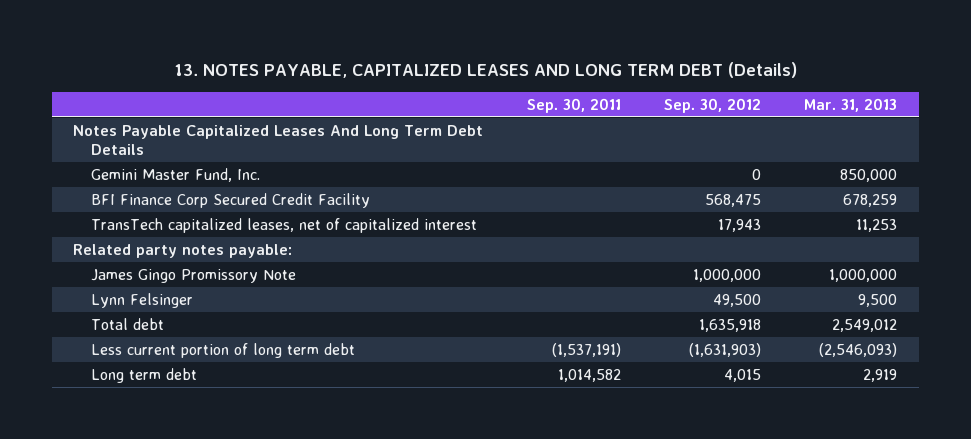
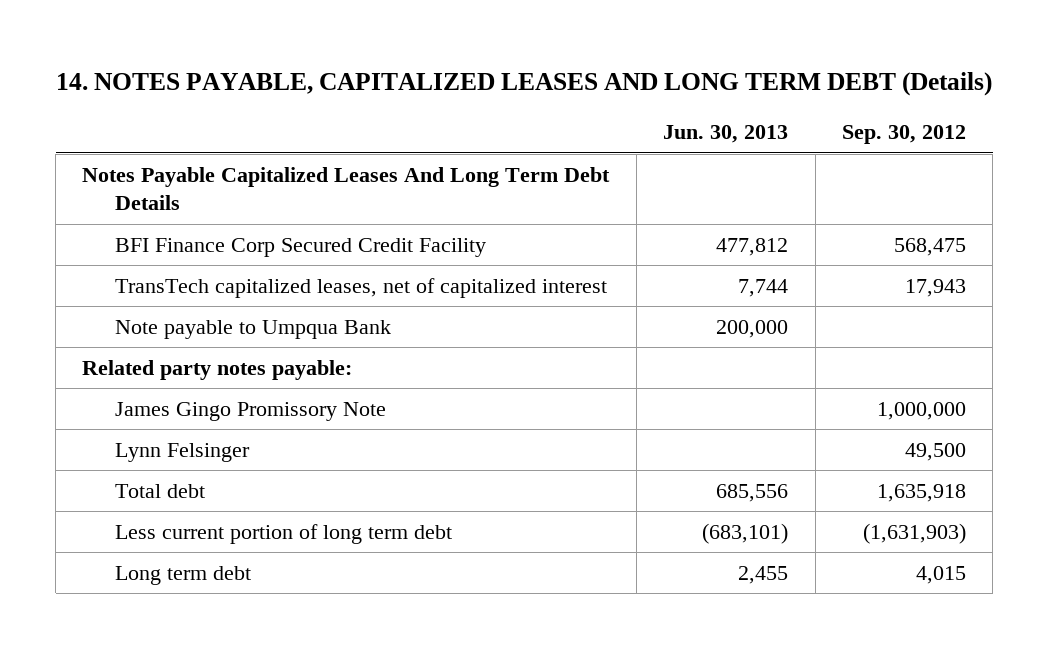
[174,62,798,79] 13. NOTES PAYABLE, CAPITALIZED LEASES AND LONG TERM DEBT (Details) -> [55,71,992,96] 14. NOTES PAYABLE, CAPITALIZED LEASES AND LONG TERM DEBT (Details)
[526,97,621,113] Sep. 30, 2011 -> none
[804,97,898,112] Mar. 31, 2013 -> none
none -> [663,125,789,144] Jun. 30, 2013
[90,167,260,182] Gemini Master Fund, Inc. -> none
none -> [114,319,391,339] Note payable to Umpqua Bank

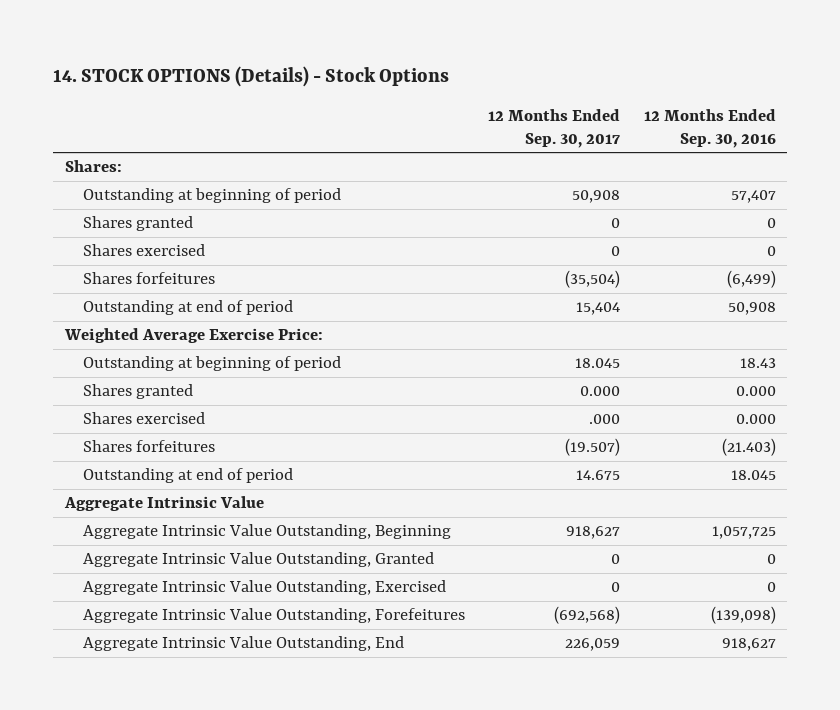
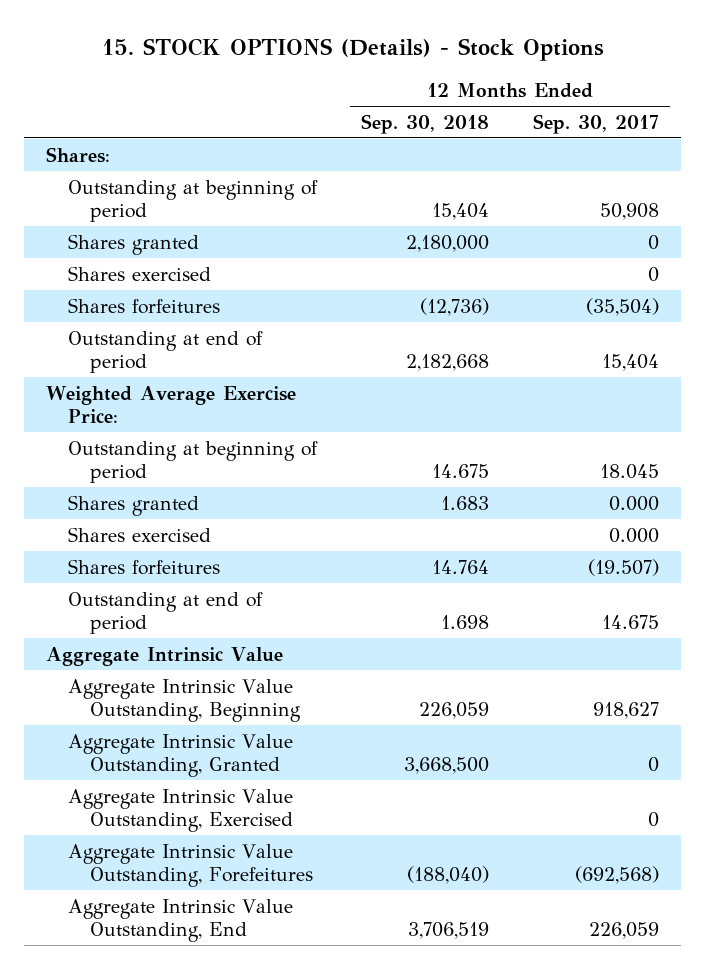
[52,66,449,88] 14. STOCK OPTIONS (Details) - Stock Options -> [101,37,604,61] 15. STOCK OPTIONS (Details) - Stock Options
[643,108,776,148] 12 Months Ended Sep. 30, 2016 -> none
none -> [361,113,490,134] Sep. 30, 2018
[589,414,621,425] .000 -> [608,527,659,543] 0.000

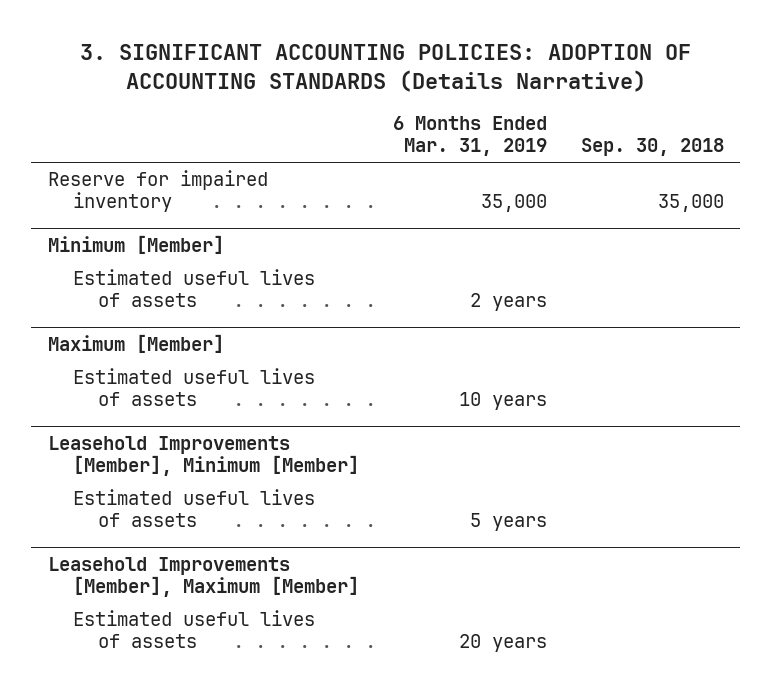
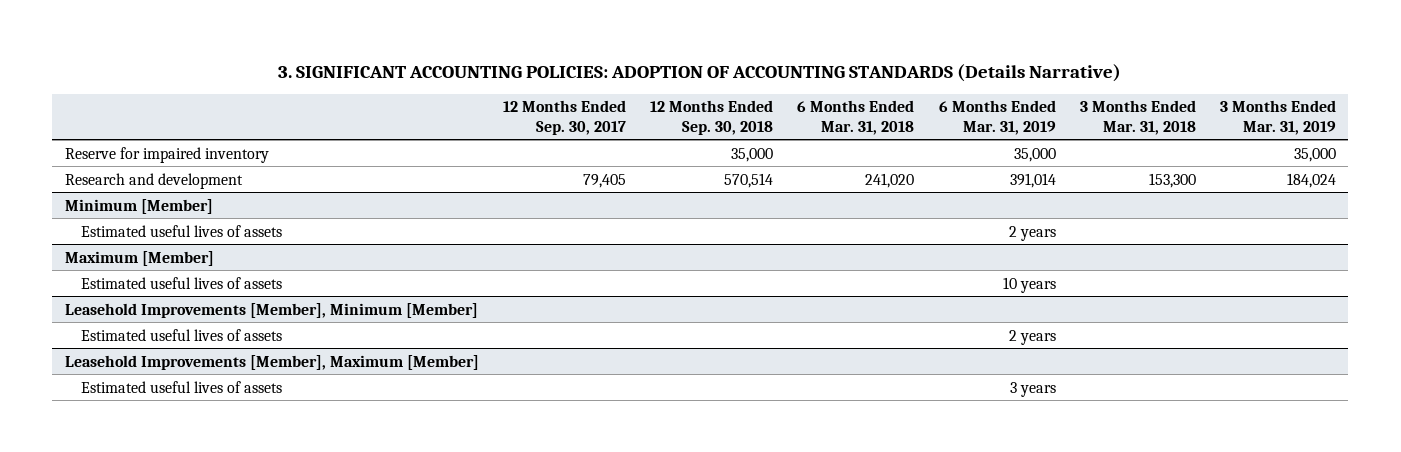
[580,138,724,157] Sep. 30, 2018 -> none
none -> [502,100,626,135] 12 Months Ended Sep. 30, 2017
none -> [650,100,774,135] 12 Months Ended Sep. 30, 2018
none -> [797,100,915,135] 6 Months Ended Mar. 31, 2018
none -> [1079,100,1196,135] 3 Months Ended Mar. 31, 2018
none -> [1220,100,1337,135] 3 Months Ended Mar. 31, 2019
none -> [64,172,243,189] Research and development
[469,513,547,532] 5 years -> [1008,329,1056,345] 2 years
[458,634,547,653] 20 years -> [1009,381,1056,397] 3 years

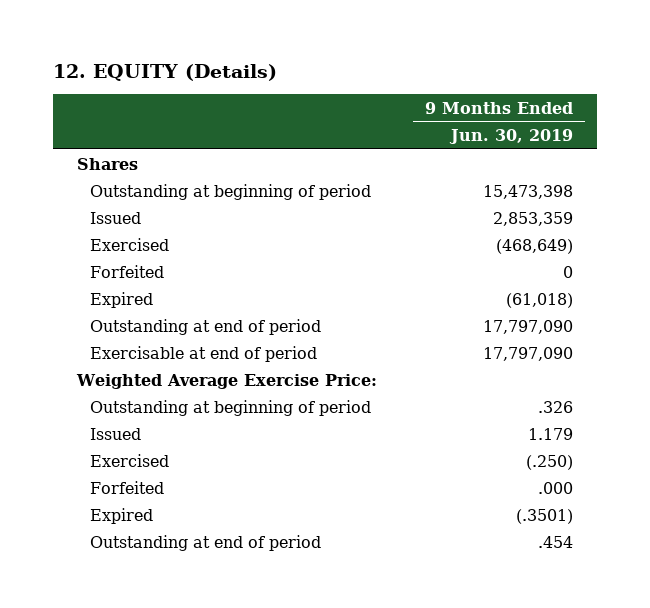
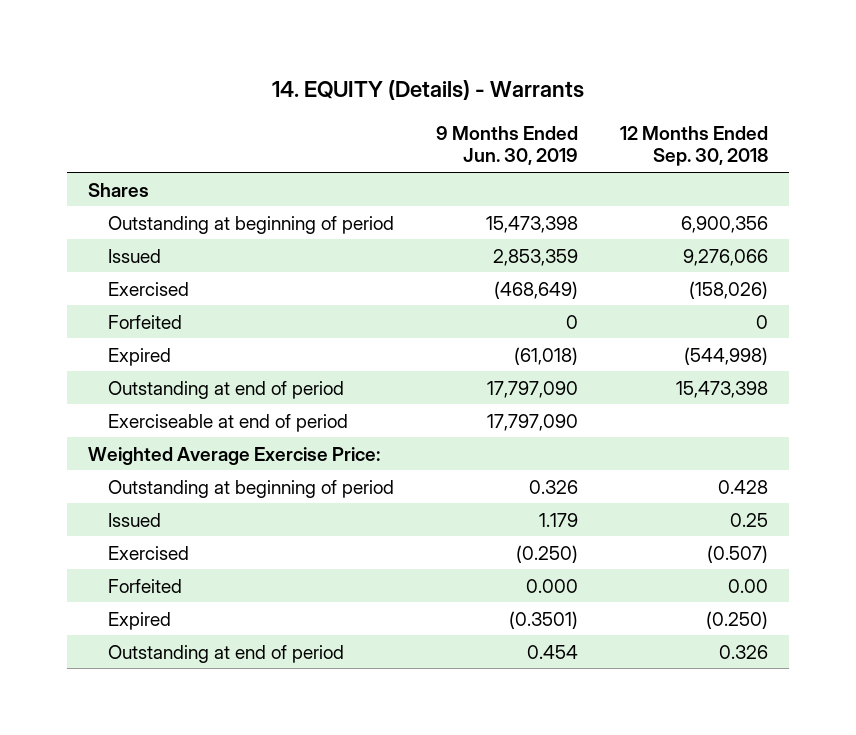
[52,63,277,81] 12. EQUITY (Details) -> [272,79,585,100] 14. EQUITY (Details) - Warrants
none -> [620,125,769,167] 12 Months Ended Sep. 30, 2018
[89,345,317,362] Exercisable at end of period -> [107,413,348,432] Exerciseable at end of period
[538,400,574,413] .326 -> [528,479,578,494] 0.326
[526,454,574,470] (.250) -> [515,544,578,563] (0.250)
[538,481,574,494] .000 -> [525,578,578,593] 0.000
[516,508,574,524] (.3501) -> [508,610,578,629] (0.3501)
[538,535,574,548] .454 -> [526,644,578,659] 0.454

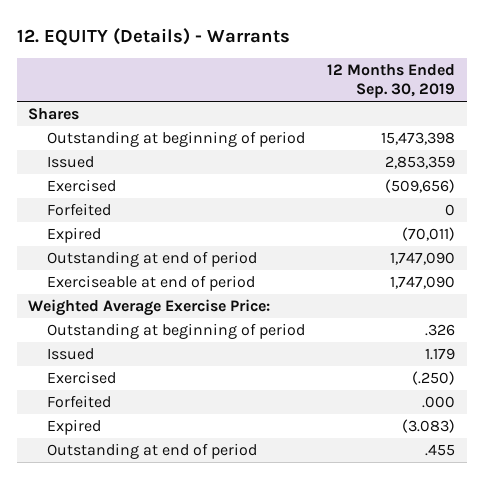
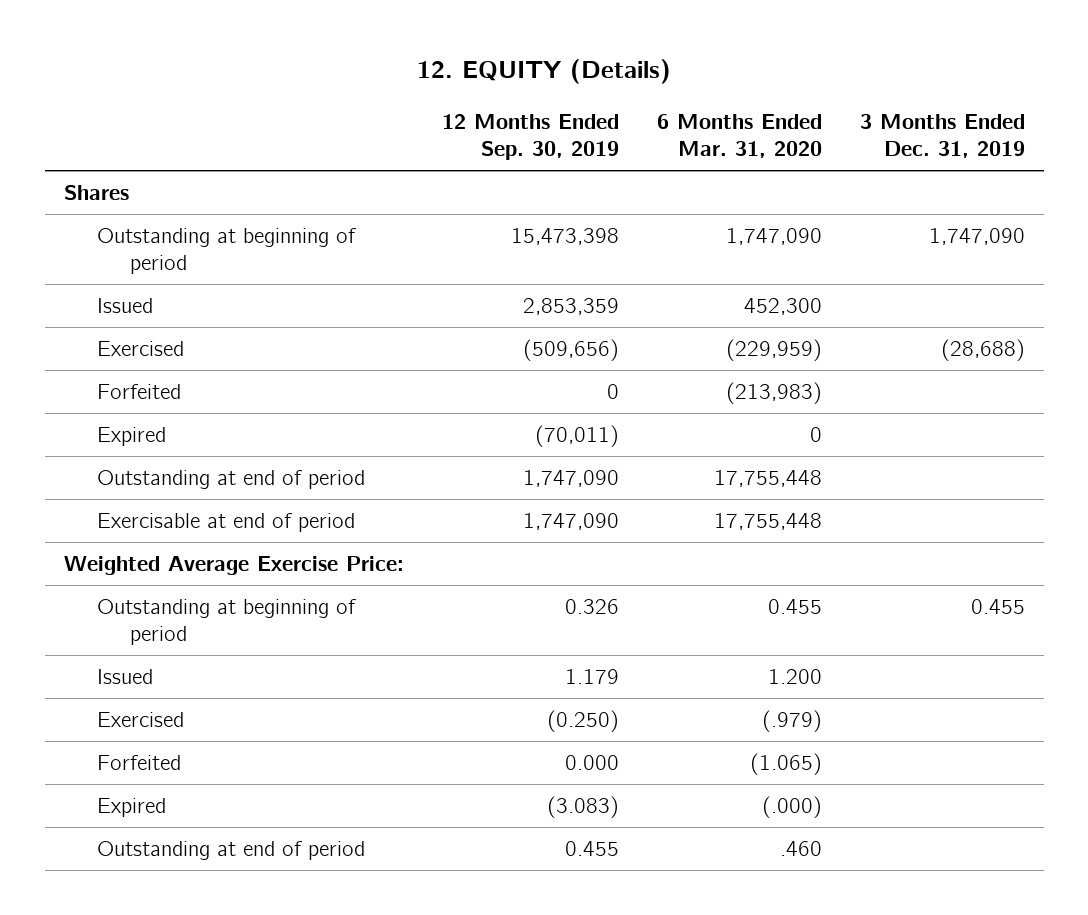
[16,27,290,46] 12. EQUITY (Details) - Warrants -> [417,59,672,85] 12. EQUITY (Details)
none -> [656,113,822,159] 6 Months Ended Mar. 31, 2020
none -> [859,113,1025,159] 3 Months Ended Dec. 31, 2019
[46,274,255,291] Exerciseable at end of period -> [97,512,356,532] Exercisable at end of period
[425,323,456,336] .326 -> [564,598,619,614] 0.326
[412,370,456,385] (.250) -> [546,709,619,732] (0.250)
[422,395,456,408] .000 -> [564,754,619,770] 0.000
[425,443,456,456] .455 -> [564,840,619,856] 0.455

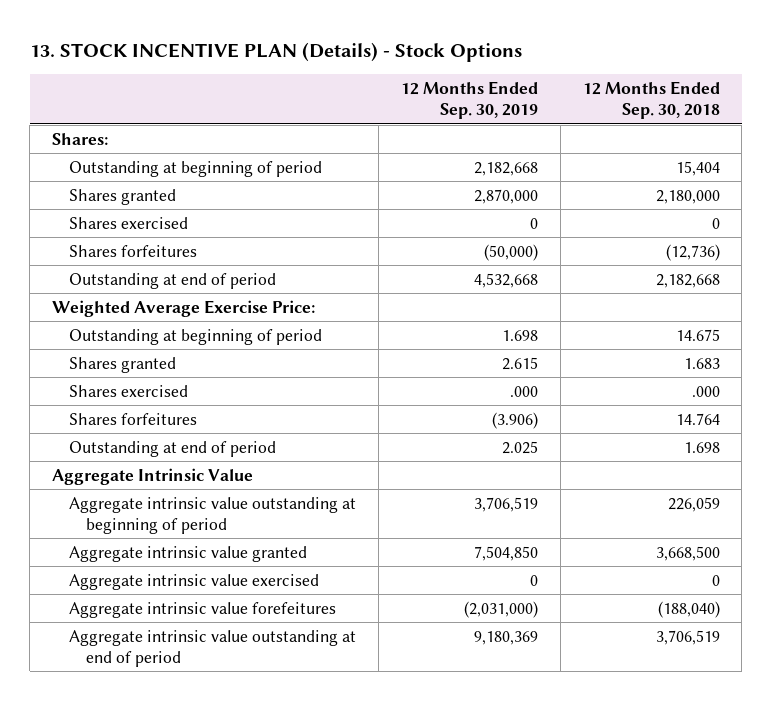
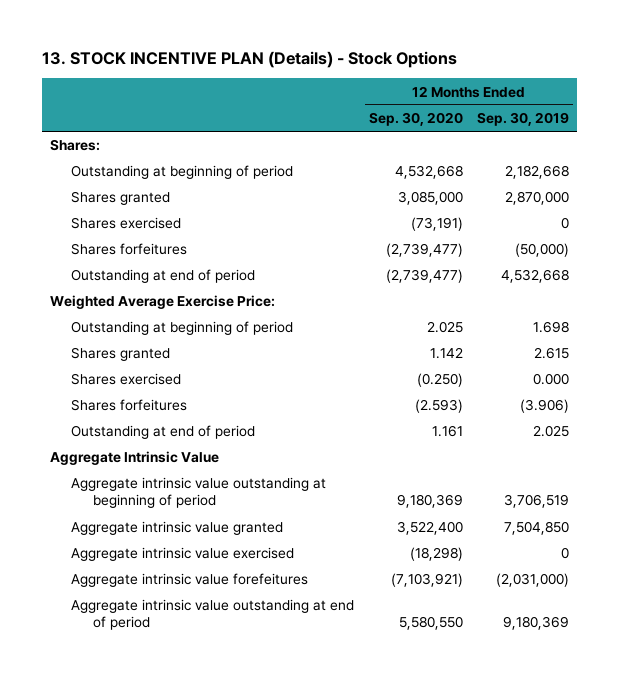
[582,81,720,120] 12 Months Ended Sep. 30, 2018 -> none
none -> [368,112,463,127] Sep. 30, 2020
[509,385,538,397] .000 -> [533,373,570,386] 0.000

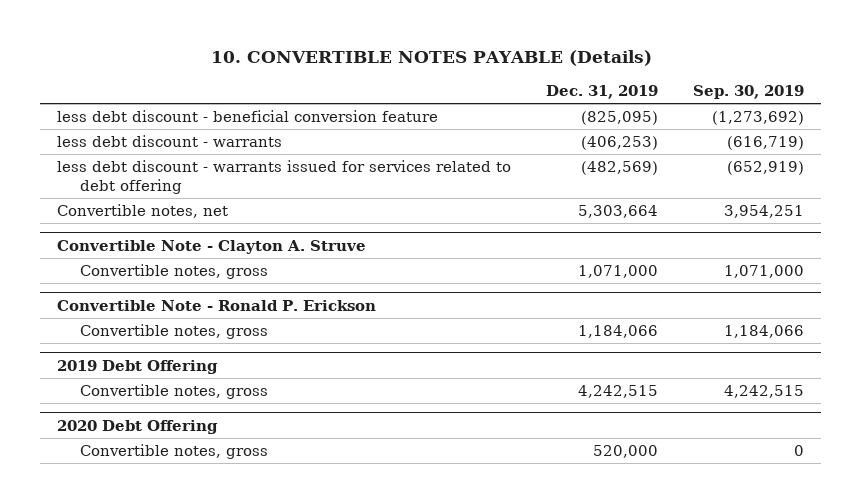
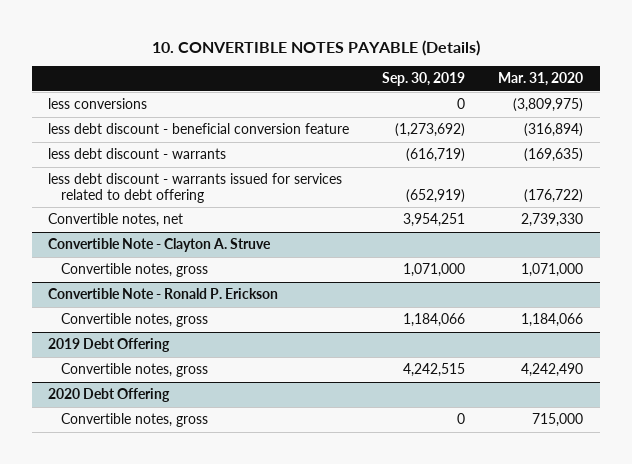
[546,85,659,100] Dec. 31, 2019 -> none
none -> [498,72,584,87] Mar. 31, 2020
none -> [48,98,148,110] less conversions

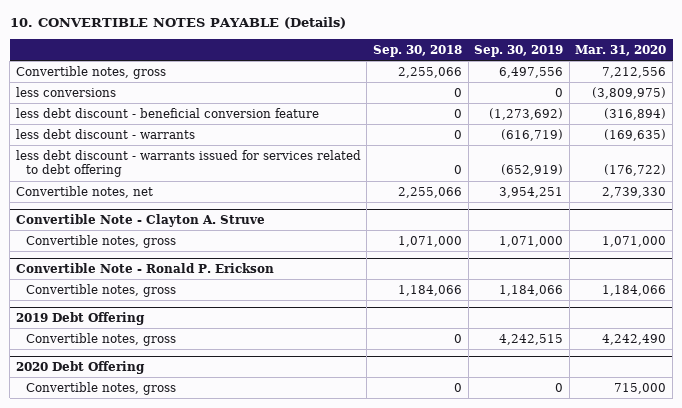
none -> [372,44,462,57] Sep. 30, 2018
none -> [15,65,166,79] Convertible notes, gross

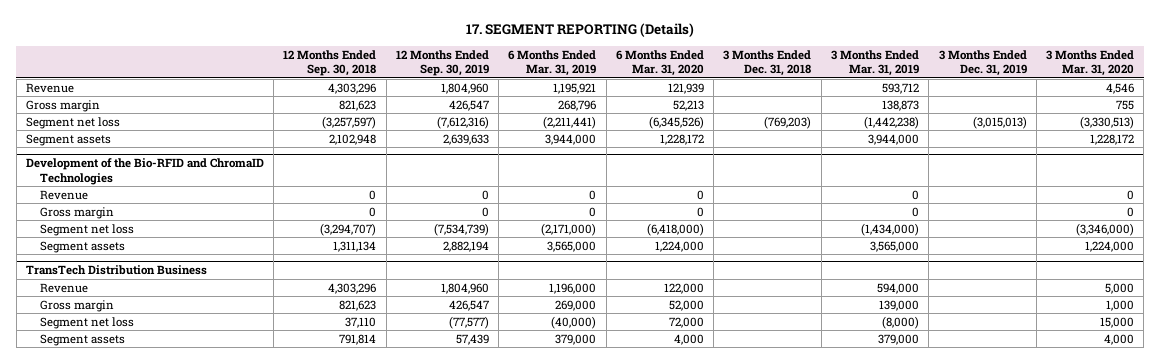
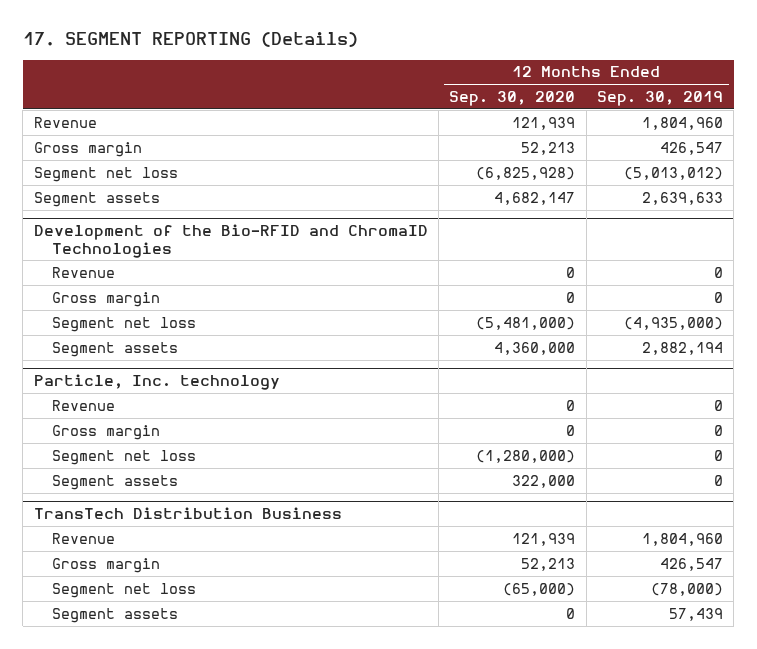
[283,49,377,77] 12 Months Ended Sep. 30, 2018 -> none
[508,49,597,77] 6 Months Ended Mar. 31, 2019 -> none
[615,49,704,77] 6 Months Ended Mar. 31, 2020 -> none
[723,49,812,77] 3 Months Ended Dec. 31, 2018 -> none
[830,49,919,77] 3 Months Ended Mar. 31, 2019 -> none
[938,49,1027,77] 3 Months Ended Dec. 31, 2019 -> none
[1046,49,1135,77] 3 Months Ended Mar. 31, 2020 -> none
none -> [449,90,576,106] Sep. 30, 2020
[436,115,489,129] (7,612,316) -> [624,166,724,180] (5,013,012)
[433,222,489,236] (7,534,739) -> [624,316,724,330] (4,935,000)
none -> [33,374,280,391] Particle, Inc. technology
none -> [52,399,116,411] Revenue
none -> [52,424,161,440] Gross margin
none -> [52,449,197,465] Segment net loss
none -> [52,474,179,490] Segment assets
[448,315,489,329] (77,577) -> [651,582,724,596] (78,000)

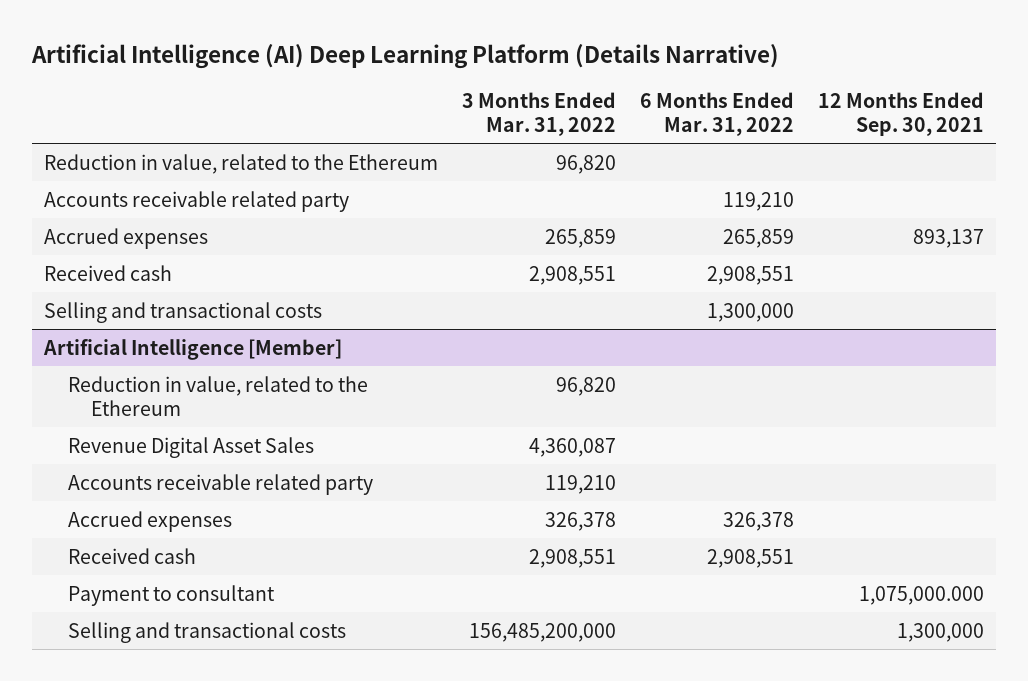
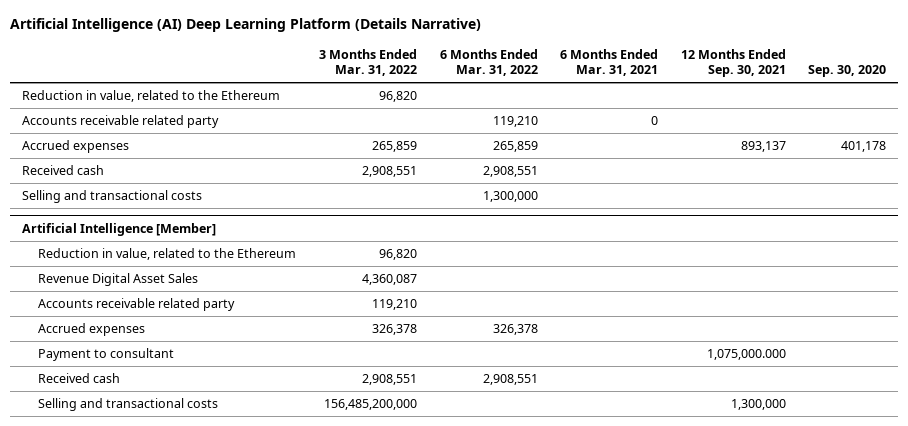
none -> [560,48,659,77] 6 Months Ended Mar. 31, 2021
none -> [808,65,887,78] Sep. 30, 2020
[67,547,196,564] Received cash -> [38,372,121,383] Received cash

